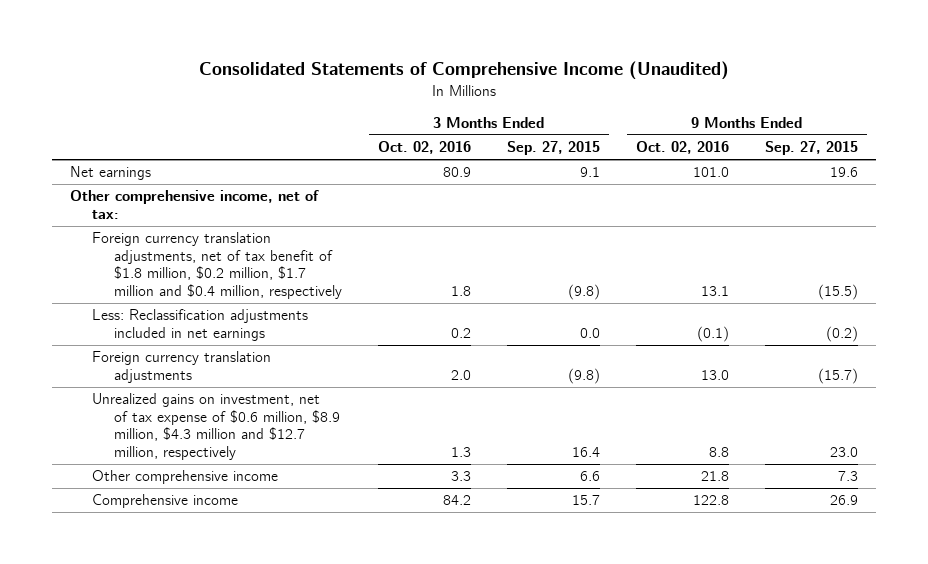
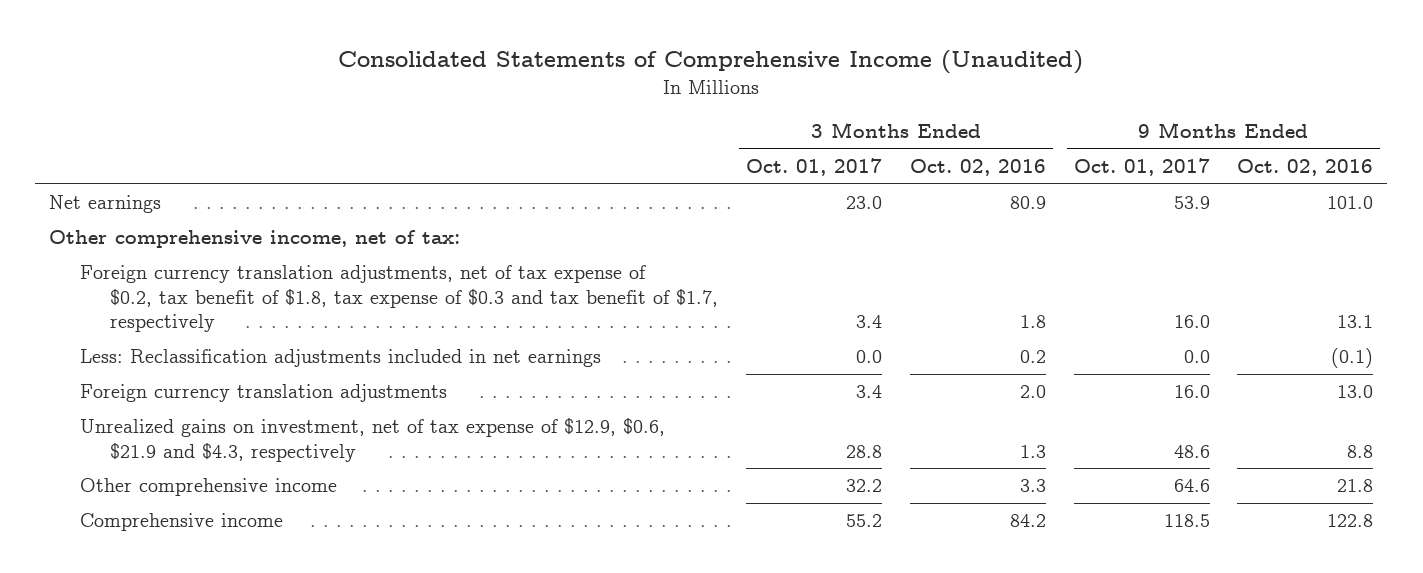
[506,141,600,156] Sep. 27, 2015 -> none
[765,141,859,156] Sep. 27, 2015 -> none
none -> [746,158,883,177] Oct. 01, 2017
none -> [1073,158,1210,177] Oct. 01, 2017
[91,232,342,299] Foreign currency translation adjustments, net of tax benefit of $1.8 million, $0.2 million, $1.7 million and $0.4 million, respectively -> [79,265,719,332] Foreign currency translation adjustments, net of tax expense of $0.2, tax benefit of $1.8, tax expense of $0.3 and tax benefit of $1.7, respectively
[91,393,340,460] Unrealized gains on investment, net of tax expense of $0.6 million, $8.9 million, $4.3 million and $12.7 million, respectively -> [79,418,665,462] Unrealized gains on investment, net of tax expense of $12.9, $0.6, $21.9 and $4.3, respectively

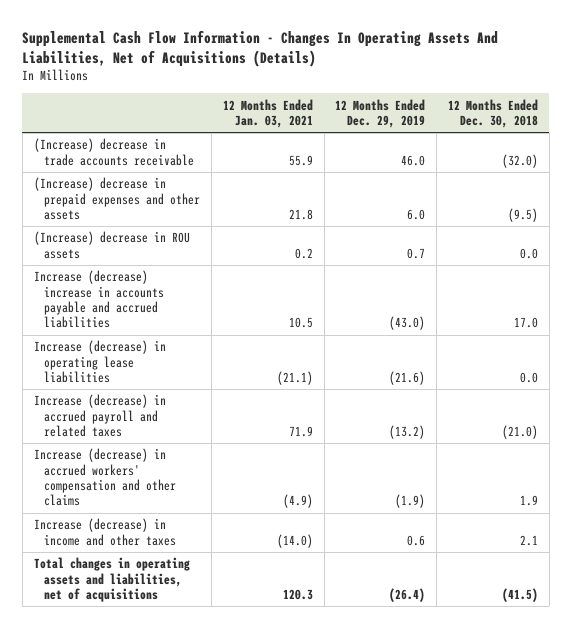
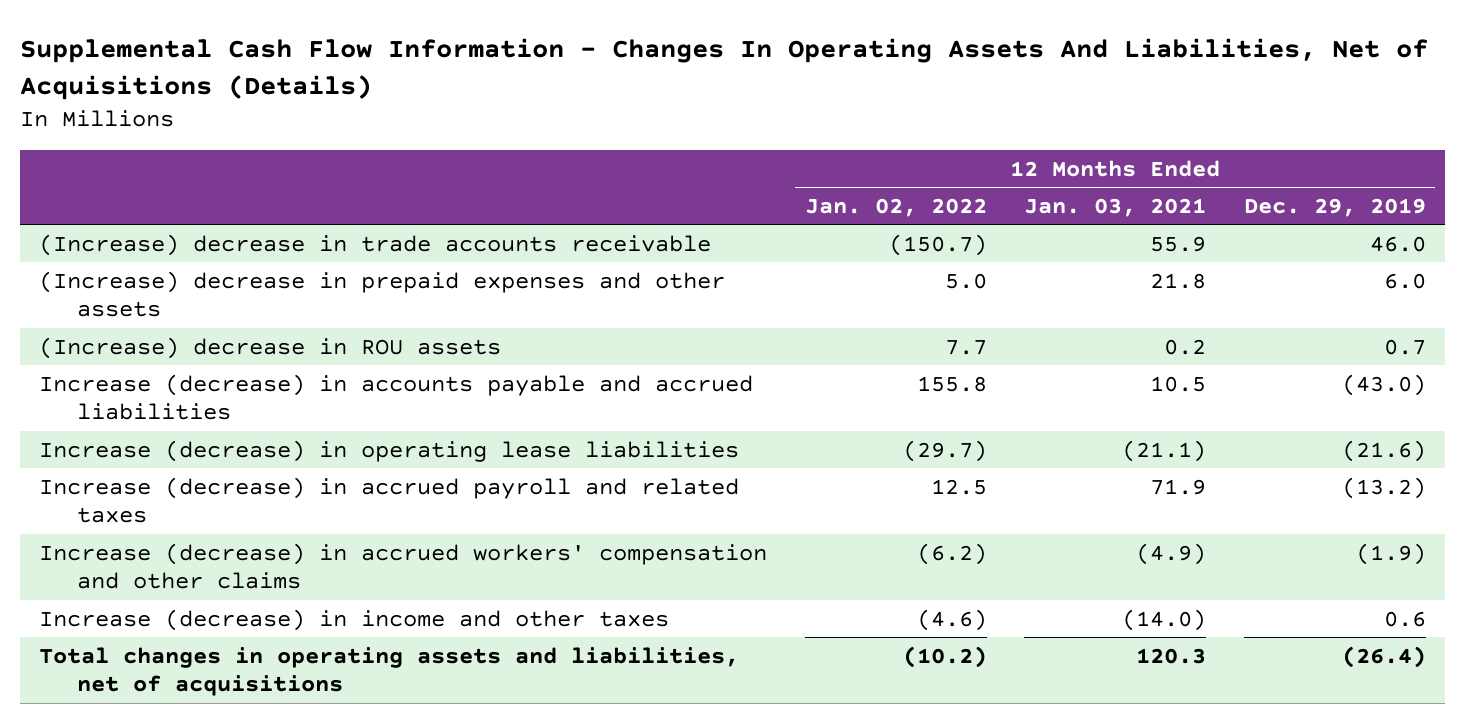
[447,98,538,129] 12 Months Ended Dec. 30, 2018 -> none
none -> [804,197,987,217] Jan. 02, 2022
[33,270,165,329] Increase (decrease) increase in accounts payable and accrued liabilities -> [39,373,754,421] Increase (decrease) in accounts payable and accrued liabilities

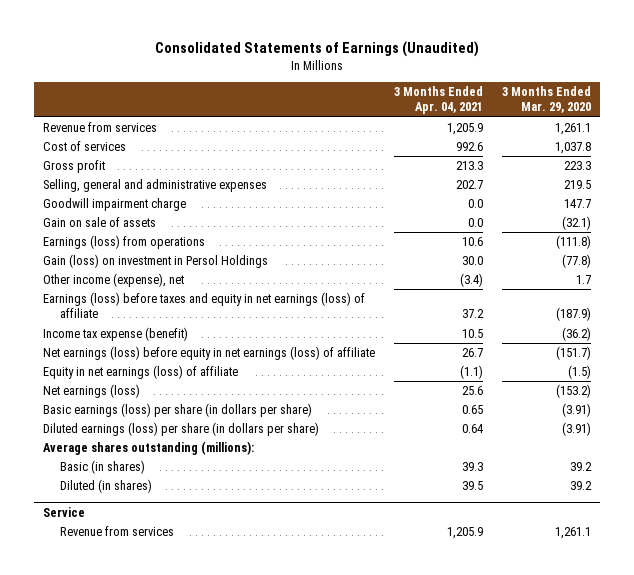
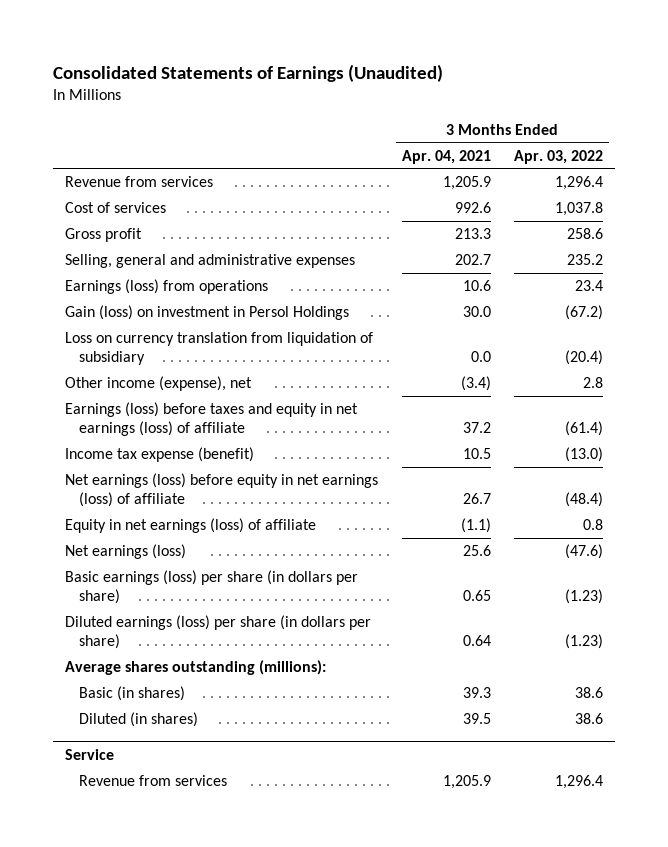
[501,85,591,114] 3 Months Ended Mar. 29, 2020 -> none
none -> [514,149,604,164] Apr. 03, 2022
[43,197,187,211] Goodwill impairment charge -> none
[43,216,157,227] Gain on sale of assets -> none
none -> [65,332,374,366] Loss on currency translation from liquidation of subsidiary

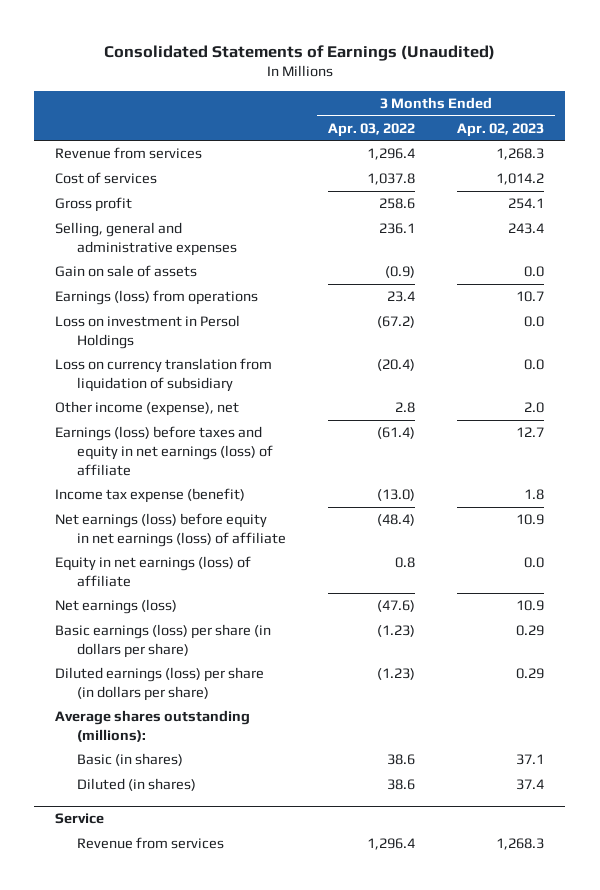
[401,149,491,164] Apr. 04, 2021 -> none
none -> [457,122,545,137] Apr. 02, 2023
[567,254,604,266] 235.2 -> [379,223,416,235] 236.1
none -> [55,265,198,278] Gain on sale of assets
[65,305,350,321] Gain (loss) on investment in Persol Holdings -> [55,315,241,349] Loss on investment in Persol Holdings

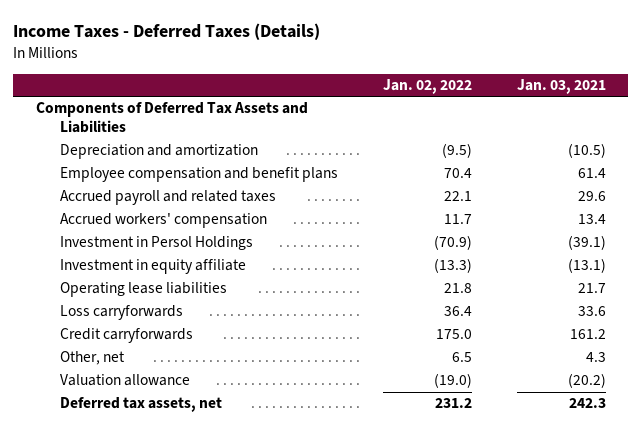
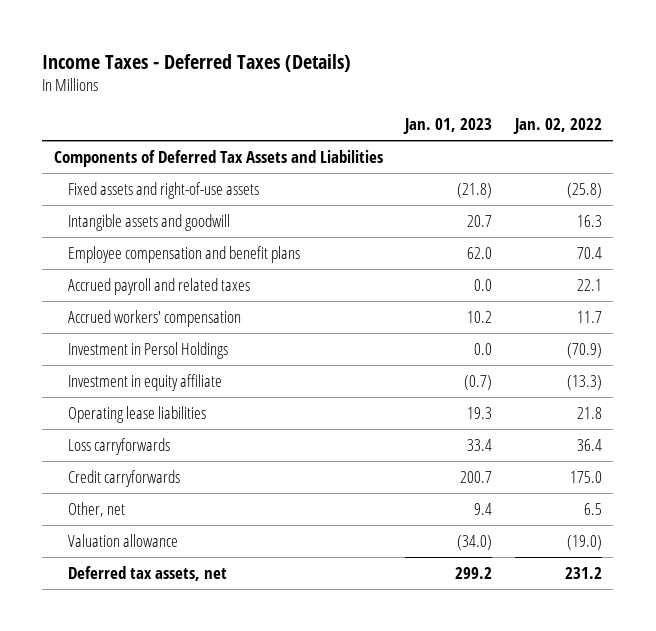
[516,79,606,95] Jan. 03, 2021 -> none
none -> [403,118,493,135] Jan. 01, 2023
[59,144,258,160] Depreciation and amortization -> none
none -> [68,182,260,200] Fixed assets and right-of-use assets
none -> [68,214,231,232] Intangible assets and goodwill

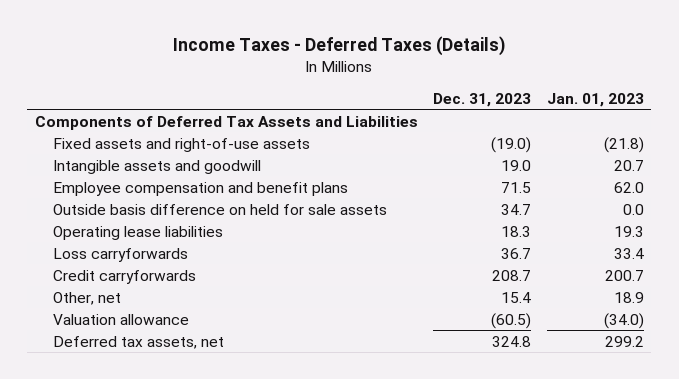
[513,118,603,135] Jan. 02, 2022 -> none
none -> [433,92,532,107] Dec. 31, 2023
[68,278,251,296] Accrued payroll and related taxes -> none
[68,310,242,328] Accrued workers' compensation -> none
[68,342,229,360] Investment in Persol Holdings -> none
[68,374,223,392] Investment in equity affiliate -> none
none -> [52,203,387,215] Outside basis difference on held for sale assets
[474,503,493,516] 9.4 -> [613,291,644,303] 18.9

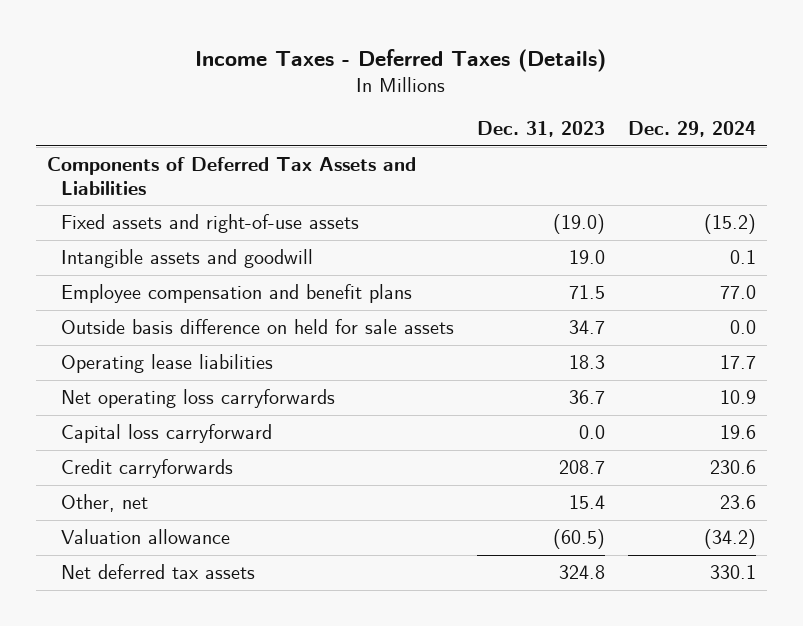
[546,92,644,107] Jan. 01, 2023 -> none
none -> [627,121,756,138] Dec. 29, 2024
[52,247,188,262] Loss carryforwards -> [61,389,336,409] Net operating loss carryforwards
none -> [61,424,273,444] Capital loss carryforward
[52,335,224,349] Deferred tax assets, net -> [61,564,256,580] Net deferred tax assets

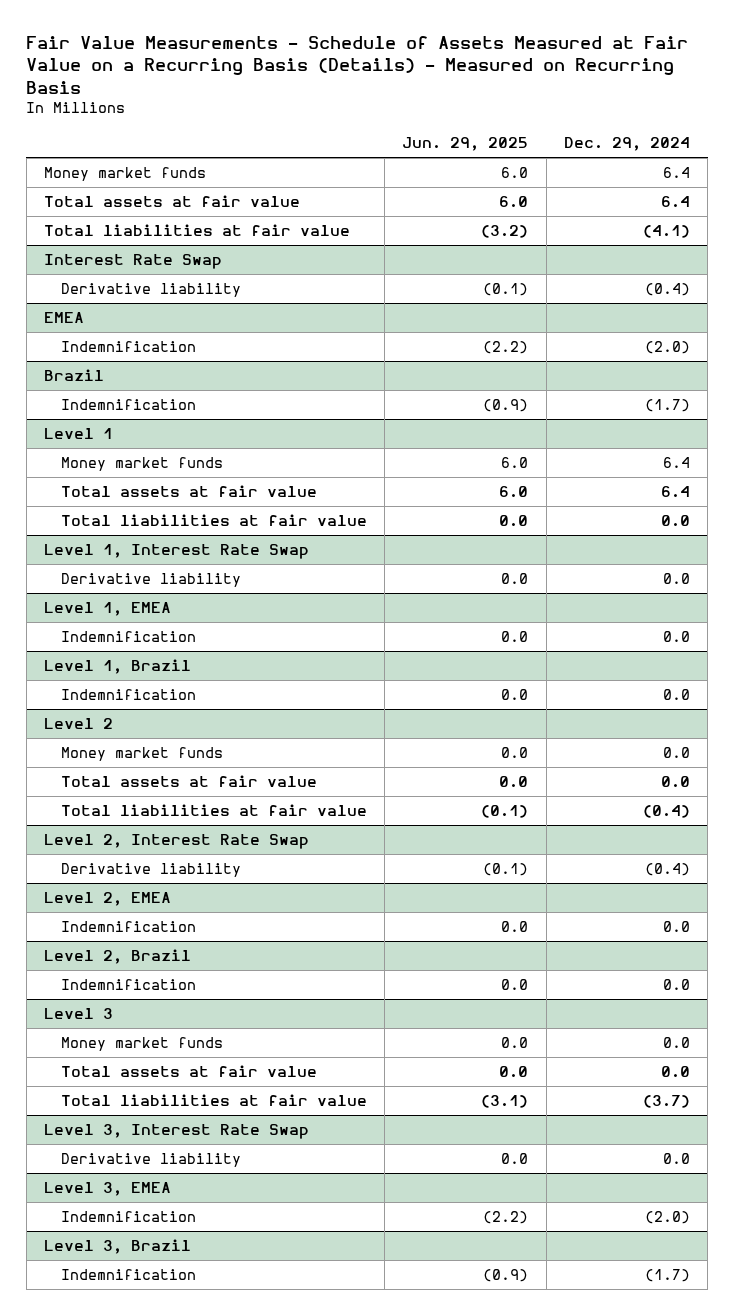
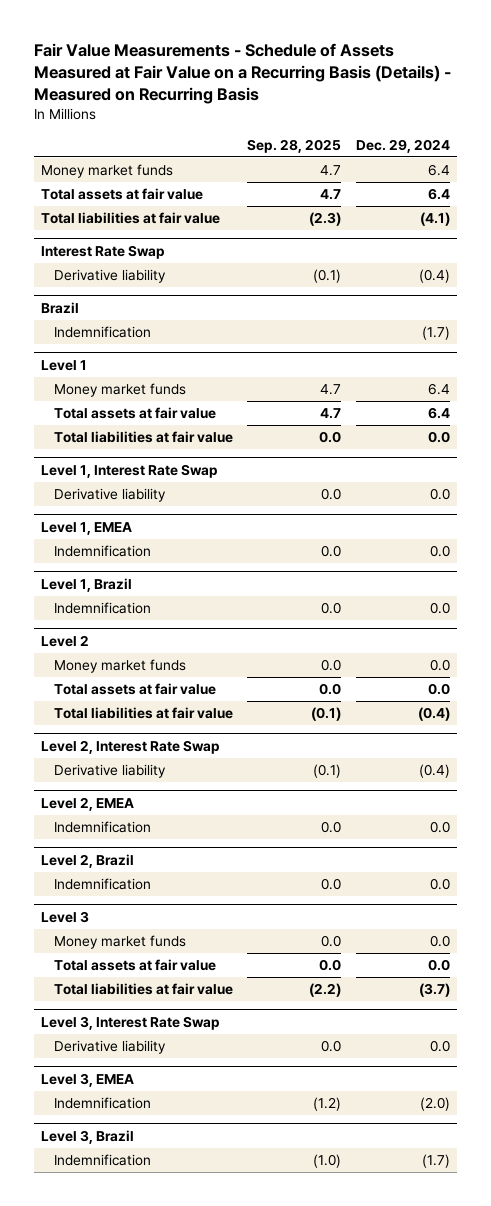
[402,137,529,152] Jun. 29, 2025 -> none
none -> [247,138,342,153] Sep. 28, 2025
[43,312,84,324] EMEA -> none
[60,341,196,353] Indemnification -> none

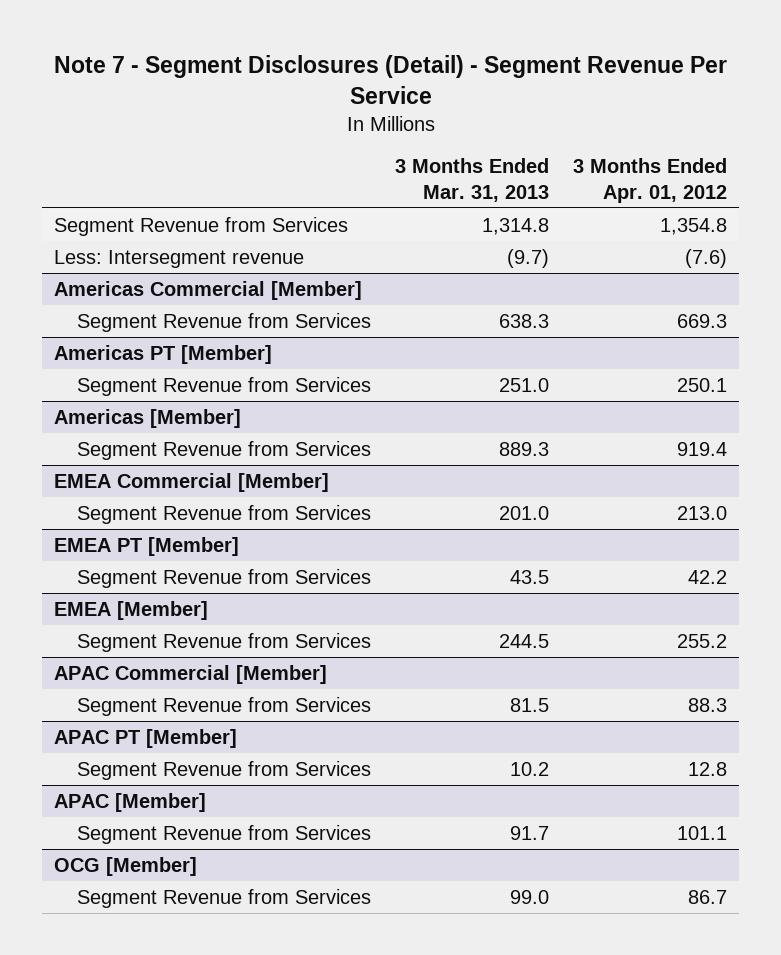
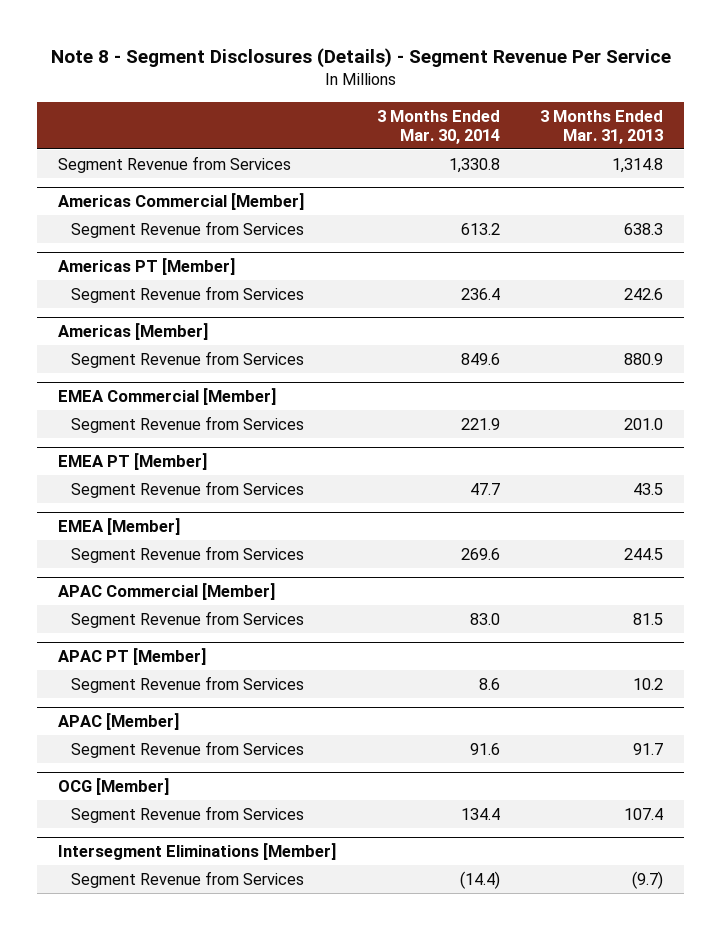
[53,55,727,104] Note 7 - Segment Disclosures (Detail) - Segment Revenue Per Service -> [50,48,671,69] Note 8 - Segment Disclosures (Details) - Segment Revenue Per Service
[573,158,728,203] 3 Months Ended Apr. 01, 2012 -> none
none -> [376,109,500,144] 3 Months Ended Mar. 30, 2014
[54,249,305,268] Less: Intersegment revenue -> none
[498,377,549,392] 251.0 -> [624,287,664,300] 242.6
[498,441,549,456] 889.3 -> [624,352,664,365] 880.9
[509,889,549,904] 99.0 -> [624,807,664,820] 107.4
none -> [57,843,336,861] Intersegment Eliminations [Member]
none -> [70,870,304,888] Segment Revenue from Services

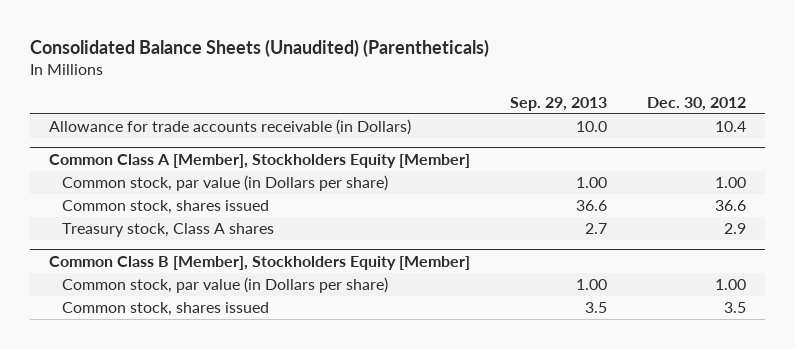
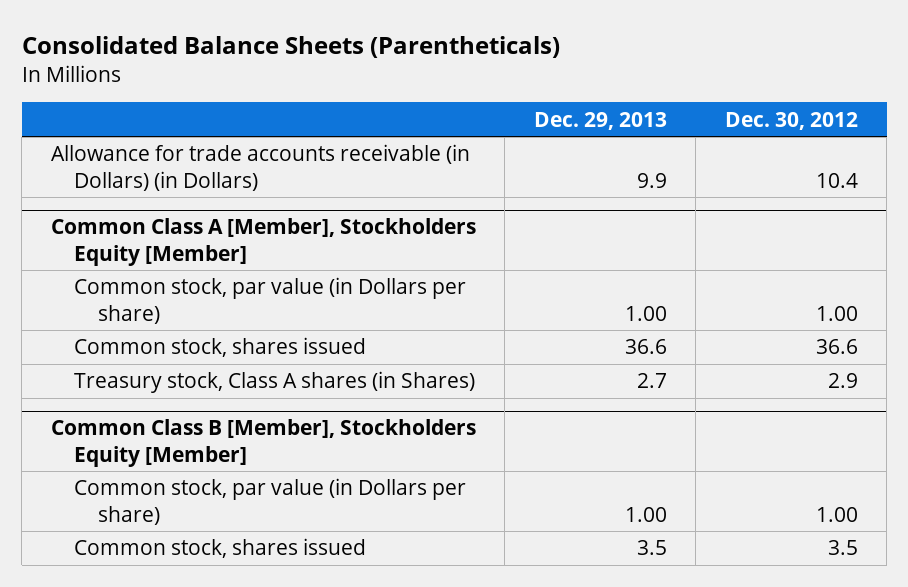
[29,38,489,57] Consolidated Balance Sheets (Unaudited) (Parentheticals) -> [21,35,560,58] Consolidated Balance Sheets (Parentheticals)
[509,97,607,112] Sep. 29, 2013 -> none
none -> [533,111,667,130] Dec. 29, 2013
[49,119,412,136] Allowance for trade accounts receivable (in Dollars) -> [50,144,470,191] Allowance for trade accounts receivable (in Dollars) (in Dollars)
[61,223,274,238] Treasury stock, Class A shares -> [74,371,476,394] Treasury stock, Class A shares (in Shares)

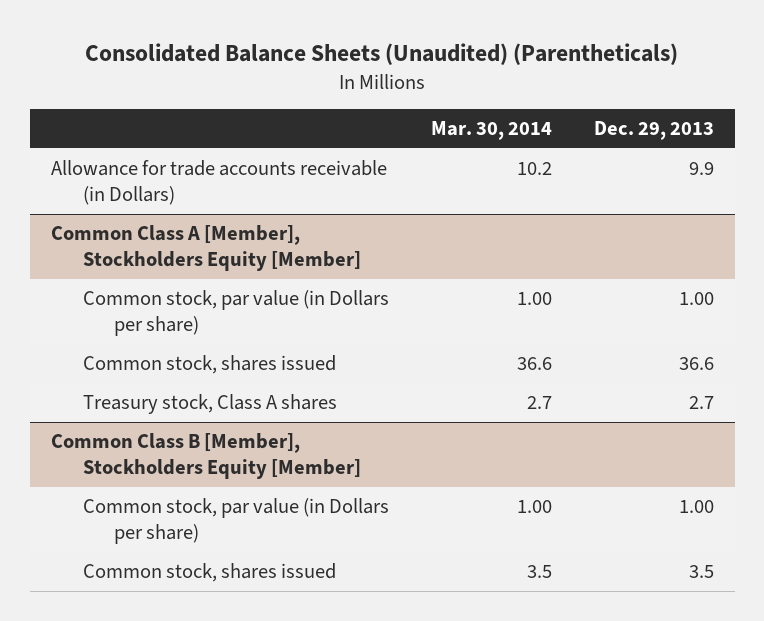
[21,35,560,58] Consolidated Balance Sheets (Parentheticals) -> [85,43,679,66] Consolidated Balance Sheets (Unaudited) (Parentheticals)
[724,111,858,130] Dec. 30, 2012 -> none
none -> [430,121,552,141] Mar. 30, 2014
[50,144,470,191] Allowance for trade accounts receivable (in Dollars) (in Dollars) -> [50,160,387,205] Allowance for trade accounts receivable (in Dollars)
[74,371,476,394] Treasury stock, Class A shares (in Shares) -> [82,394,337,415] Treasury stock, Class A shares

